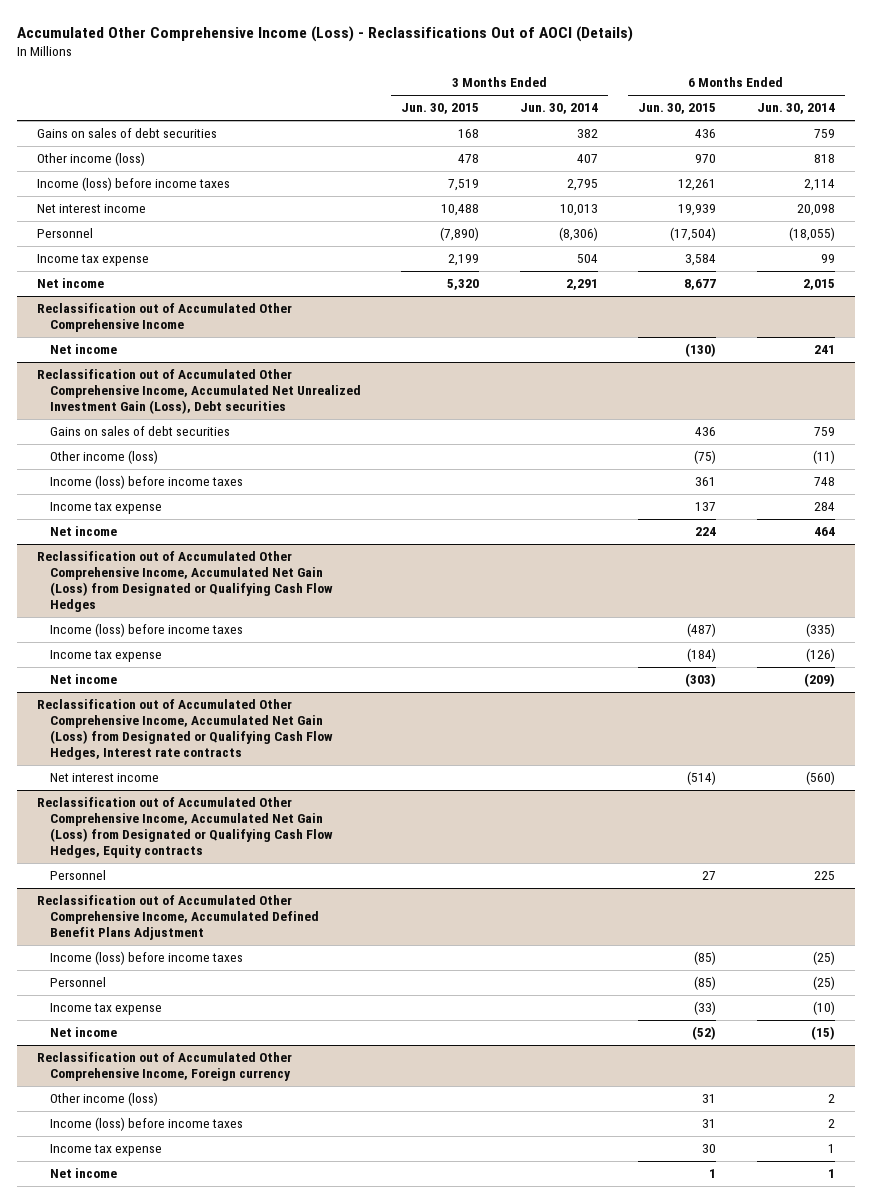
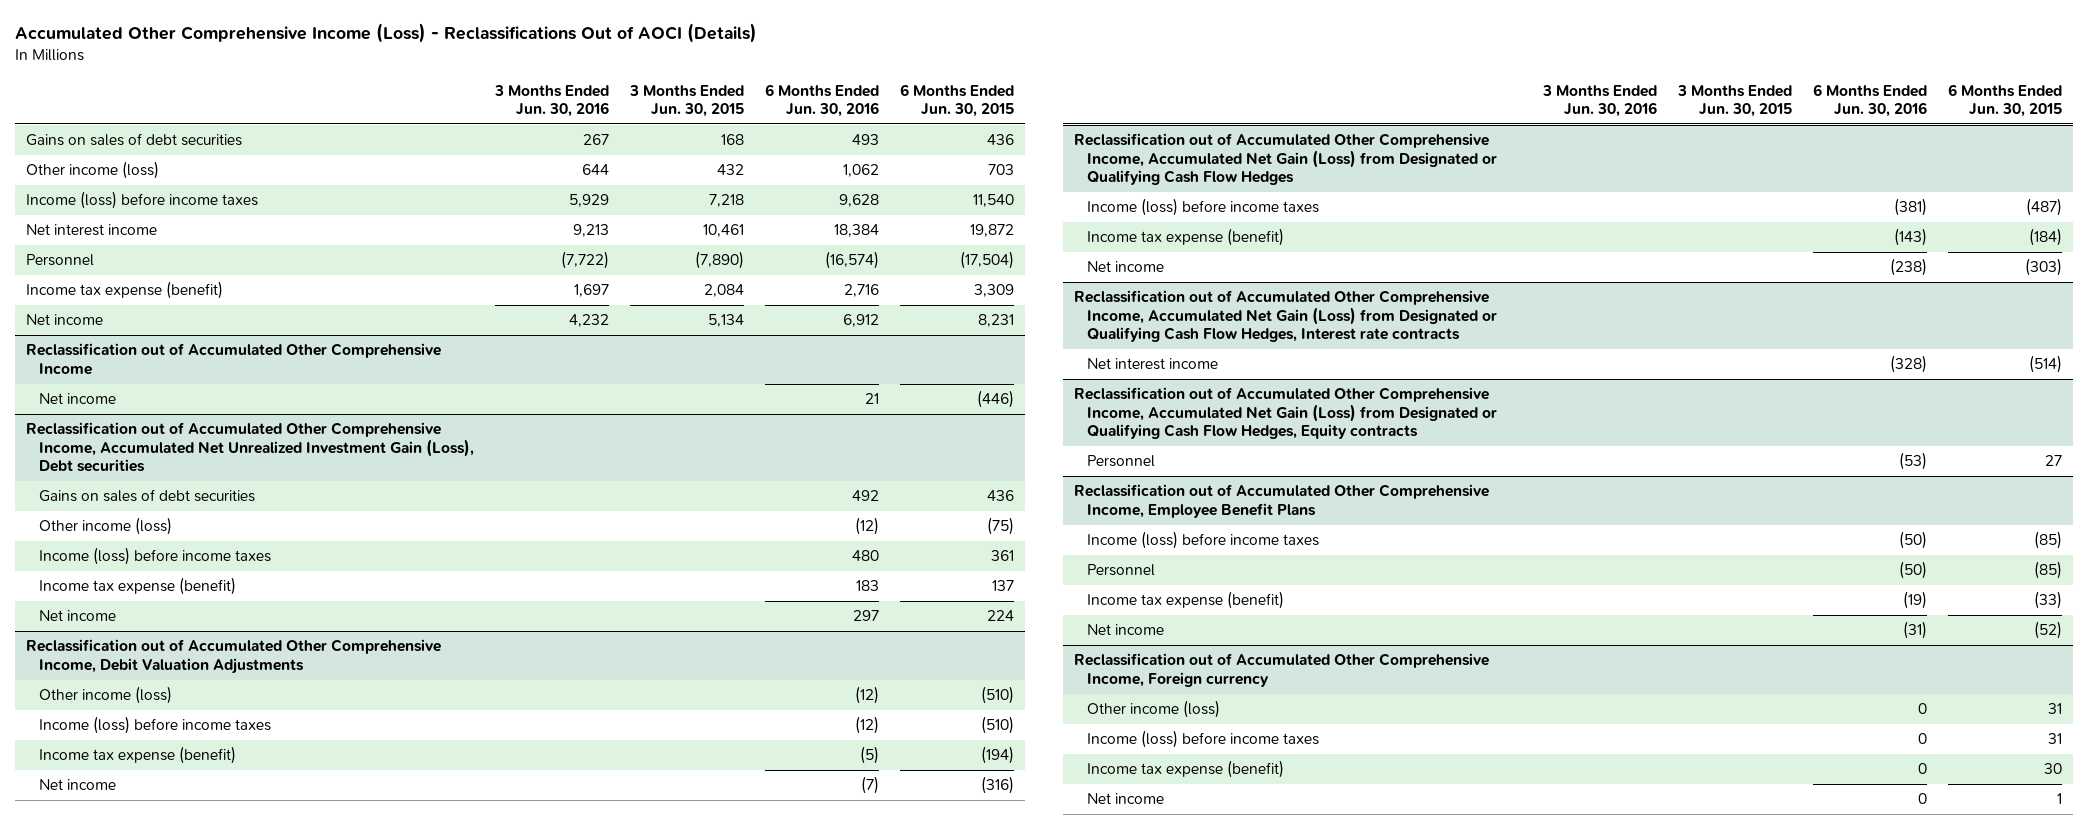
[519,103,598,115] Jun. 30, 2014 -> none
[756,103,835,115] Jun. 30, 2014 -> none
none -> [493,84,609,117] 3 Months Ended Jun. 30, 2016
none -> [765,83,880,117] 6 Months Ended Jun. 30, 2016
[458,154,480,164] 478 -> [716,164,744,176] 432
[695,154,717,164] 970 -> [988,164,1015,176] 703
[448,179,480,192] 7,519 -> [708,194,744,208] 7,218
[678,179,717,192] 12,261 -> [973,194,1015,208] 11,540
[441,204,480,217] 10,488 -> [702,224,744,238] 10,461
[678,204,717,217] 19,939 -> [970,224,1015,238] 19,872
[36,254,149,267] Income tax expense -> [25,281,223,300] Income tax expense (benefit)
[448,254,480,267] 2,199 -> [703,284,744,298] 2,084
[685,254,717,267] 3,584 -> [974,284,1015,298] 3,309
[447,279,480,291] 5,320 -> [707,314,744,328] 5,134
[684,279,717,291] 8,677 -> [978,314,1015,328] 8,231
[685,343,717,358] (130) -> [977,390,1015,409] (446)
[49,502,162,515] Income tax expense -> [38,577,236,596] Income tax expense (benefit)
none -> [25,639,441,674] Reclassification out of Accumulated Other Comprehensive Income, Debit Valuation Adjustments
none -> [38,686,172,705] Other income (loss)
none -> [38,716,271,735] Income (loss) before income taxes
none -> [38,746,236,765] Income tax expense (benefit)
none -> [38,779,116,791] Net income
[49,650,162,663] Income tax expense -> [1086,228,1284,247] Income tax expense (benefit)
[36,895,319,941] Reclassification out of Accumulated Other Comprehensive Income, Accumulated Defined Benefit Plans Adjustment -> [1073,484,1489,518] Reclassification out of Accumulated Other Comprehensive Income, Employee Benefit Plans
[49,1003,162,1016] Income tax expense -> [1086,591,1284,610] Income tax expense (benefit)
[49,1144,162,1157] Income tax expense -> [1086,760,1284,779] Income tax expense (benefit)

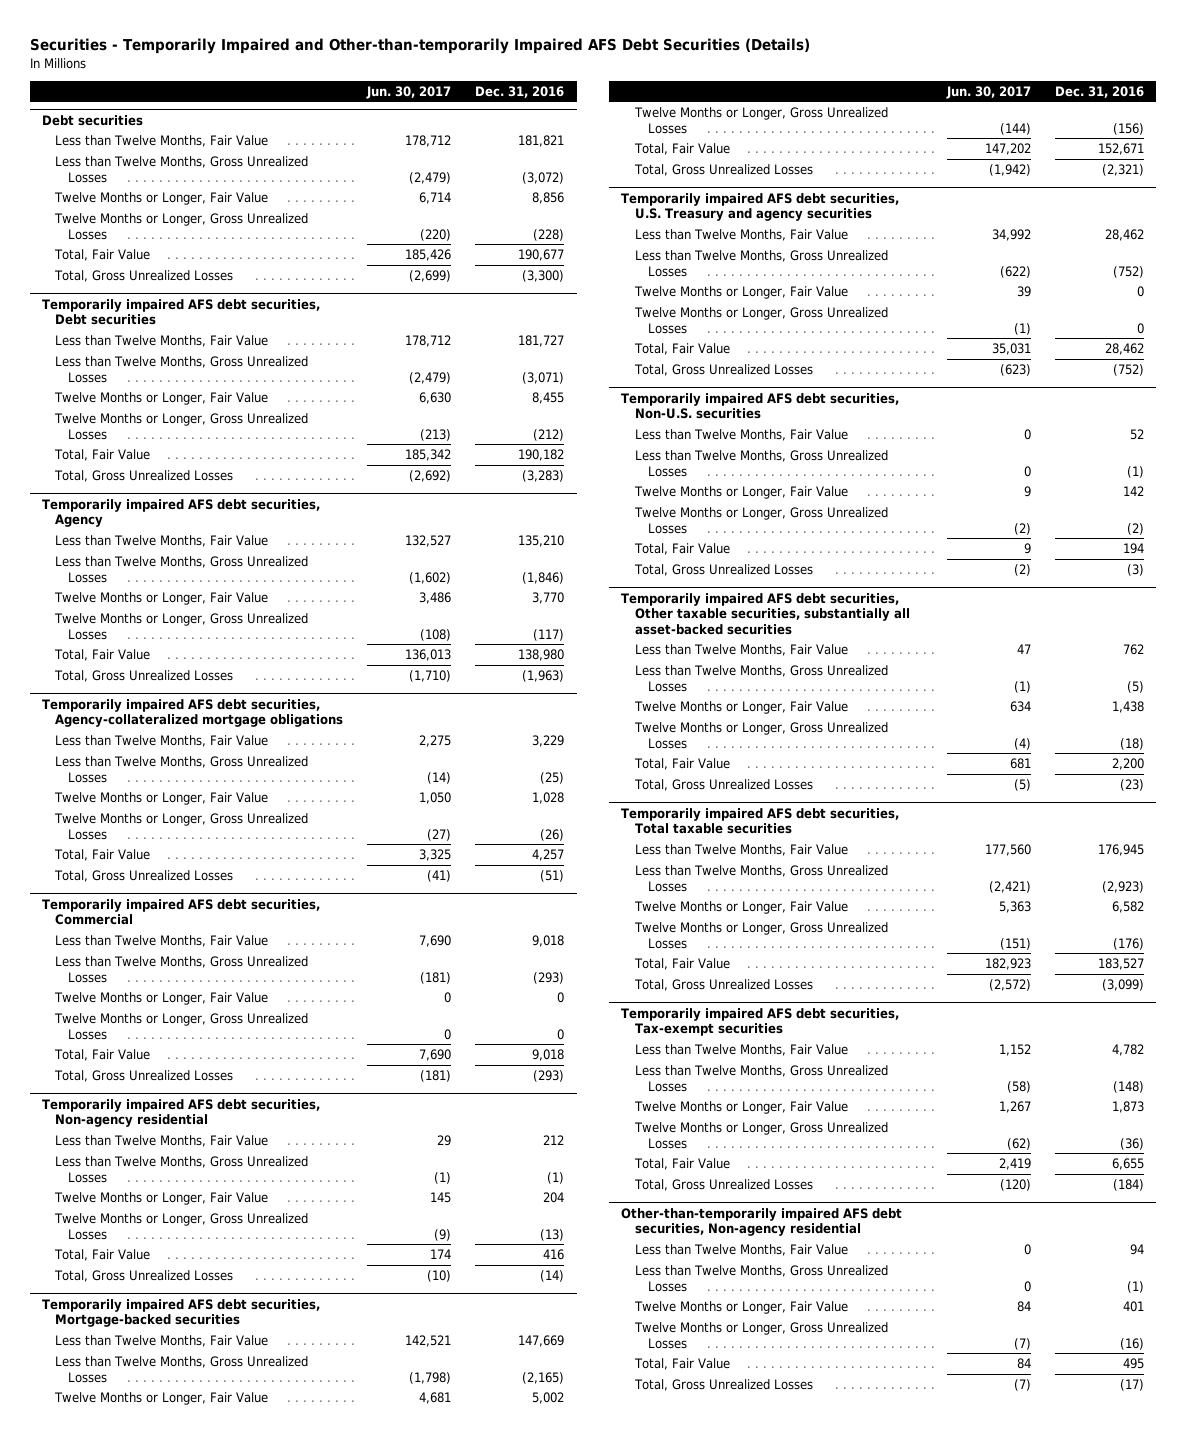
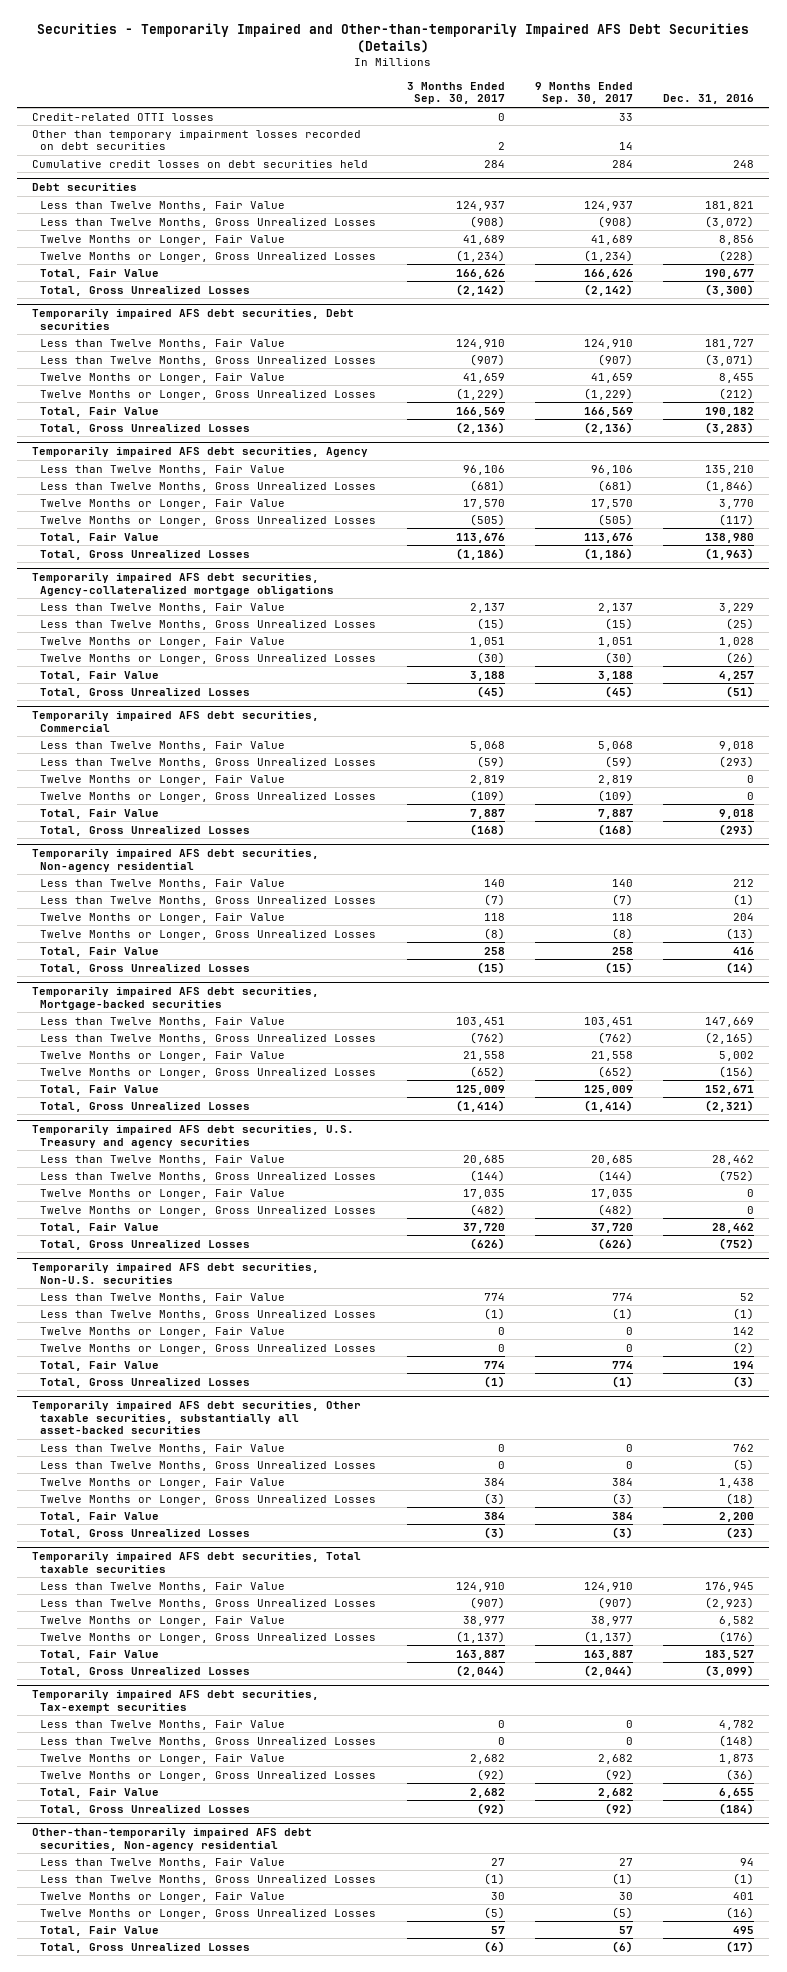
[366,85,452,99] Jun. 30, 2017 -> none
none -> [406,81,505,105] 3 Months Ended Sep. 30, 2017
none -> [534,81,633,105] 9 Months Ended Sep. 30, 2017
none -> [32,112,215,121] Credit-related OTTI losses
none -> [32,129,362,151] Other than temporary impairment losses recorded on debt securities
none -> [32,159,369,168] Cumulative credit losses on debt securities held

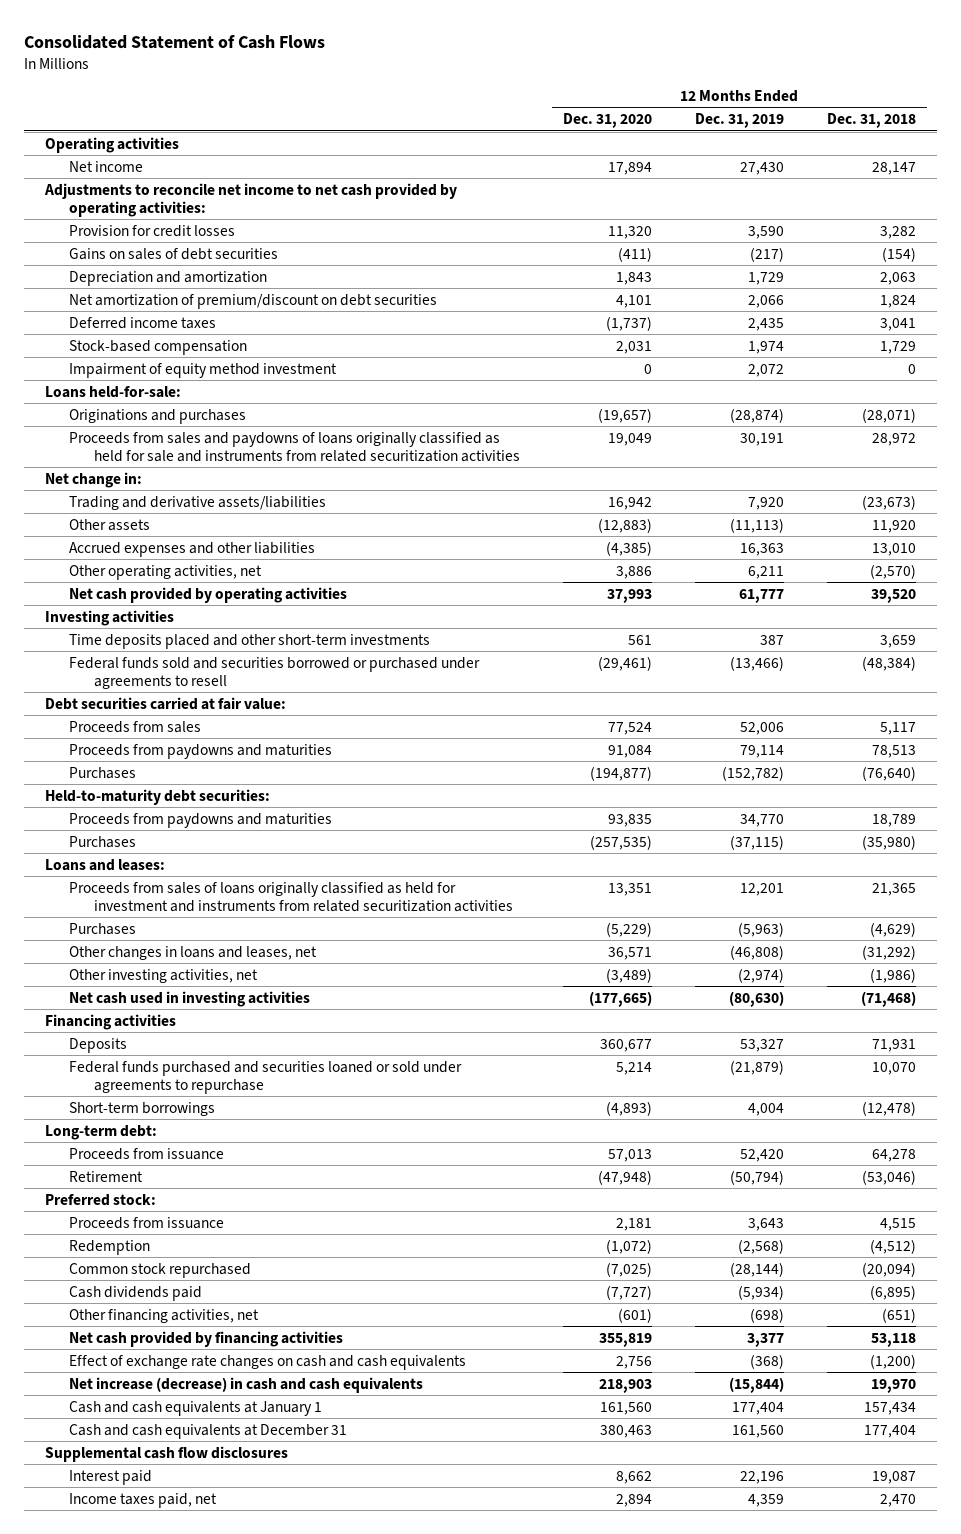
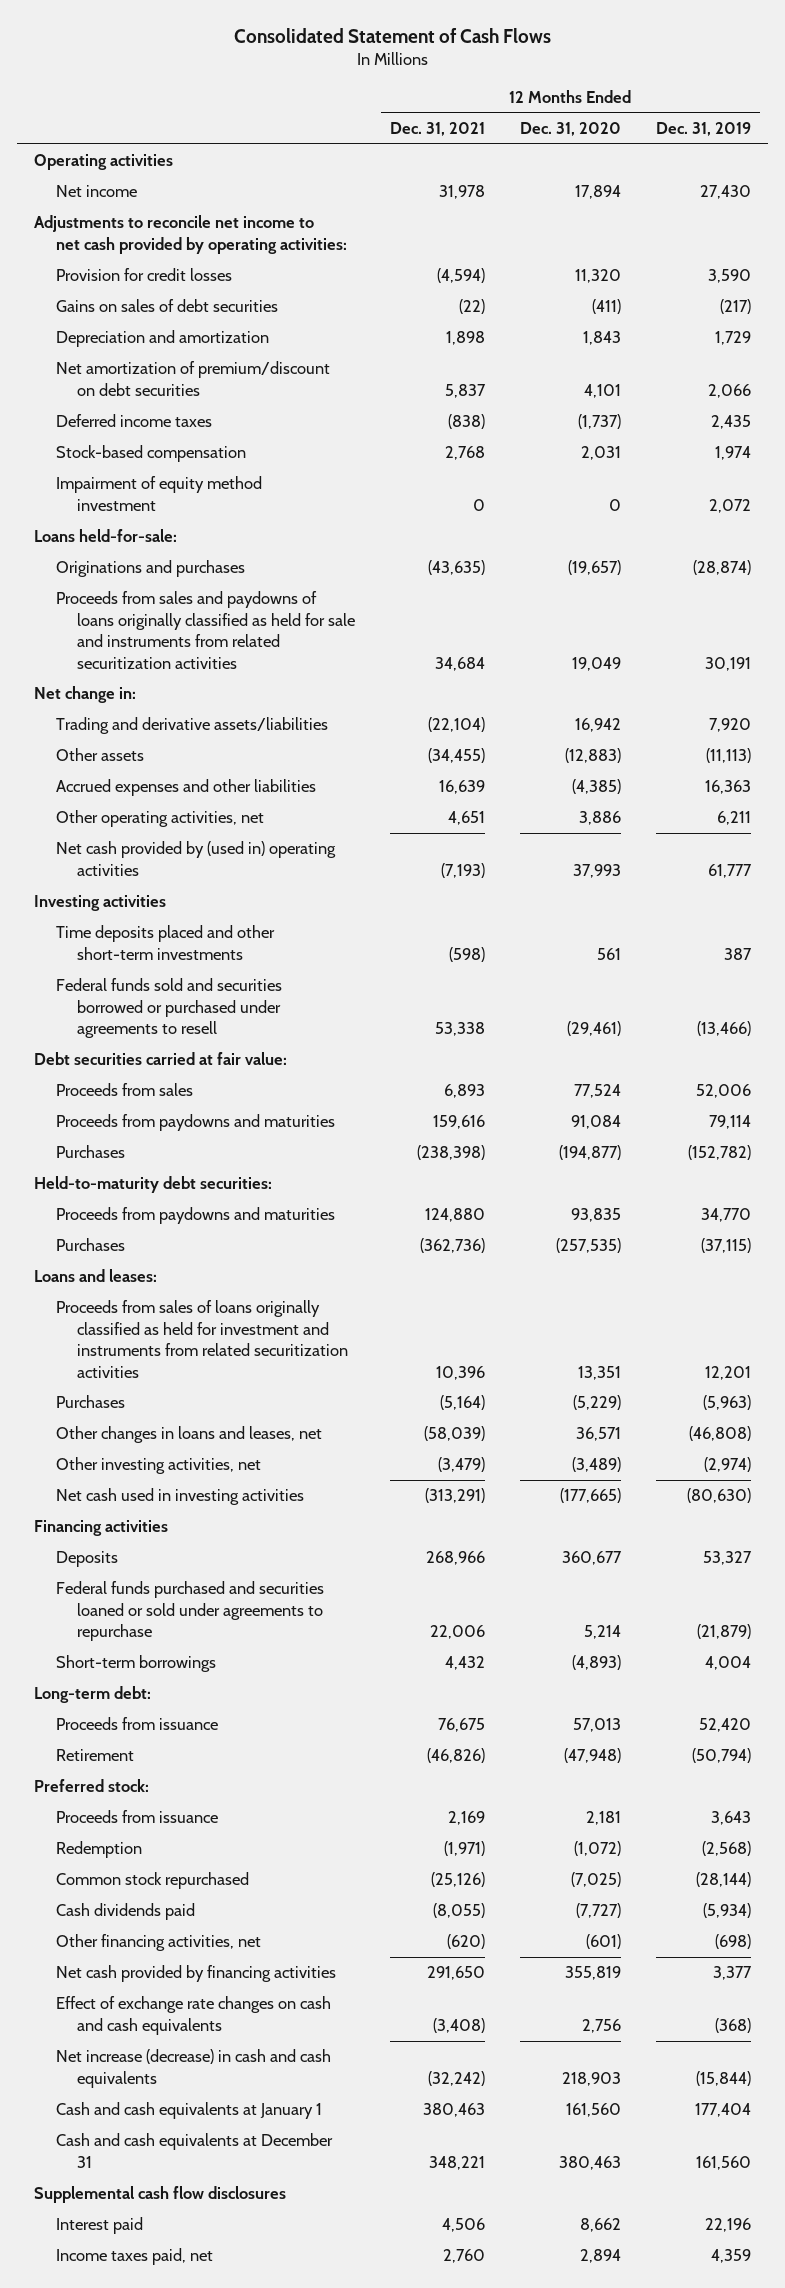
[826,113,916,129] Dec. 31, 2018 -> none
none -> [389,121,485,136] Dec. 31, 2021
[69,586,348,603] Net cash provided by operating activities -> [55,841,336,876] Net cash provided by (used in) operating activities

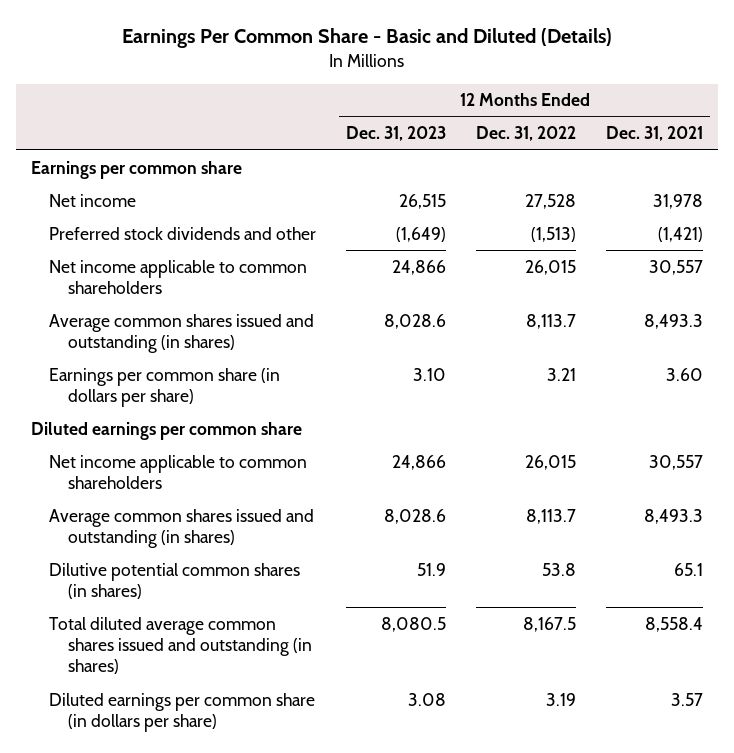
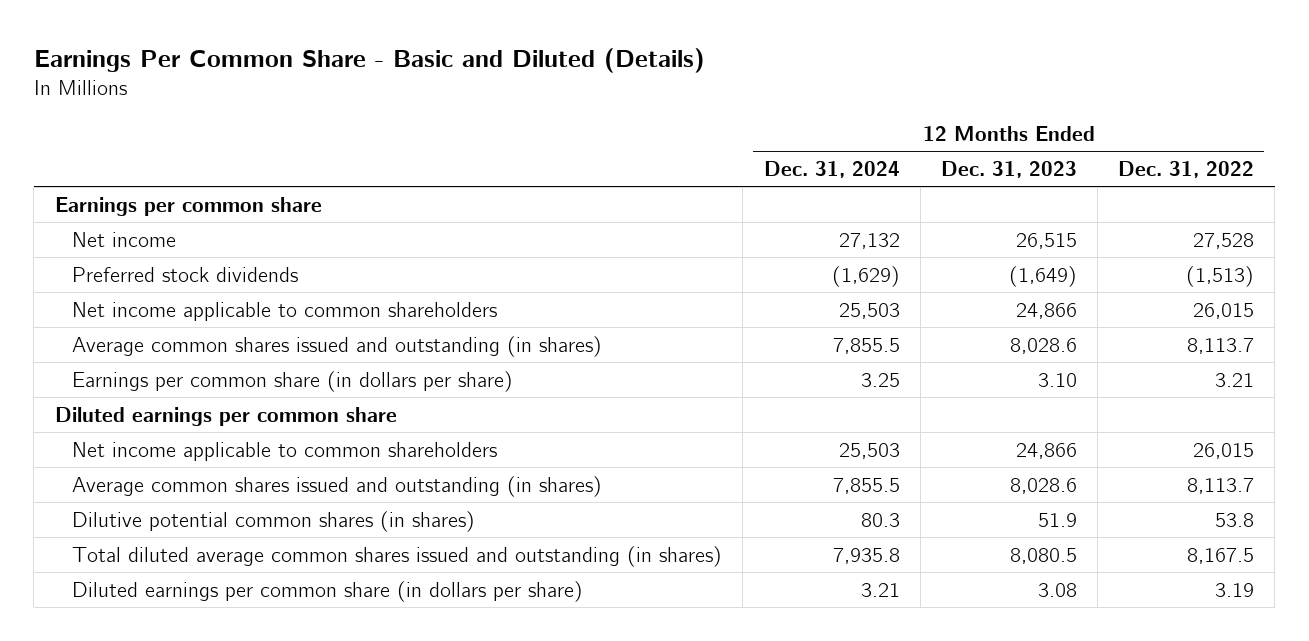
[605,126,703,142] Dec. 31, 2021 -> none
none -> [763,161,900,179] Dec. 31, 2024
[49,226,317,240] Preferred stock dividends and other -> [72,266,299,282] Preferred stock dividends

